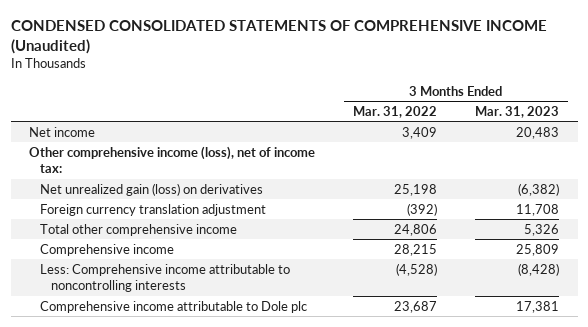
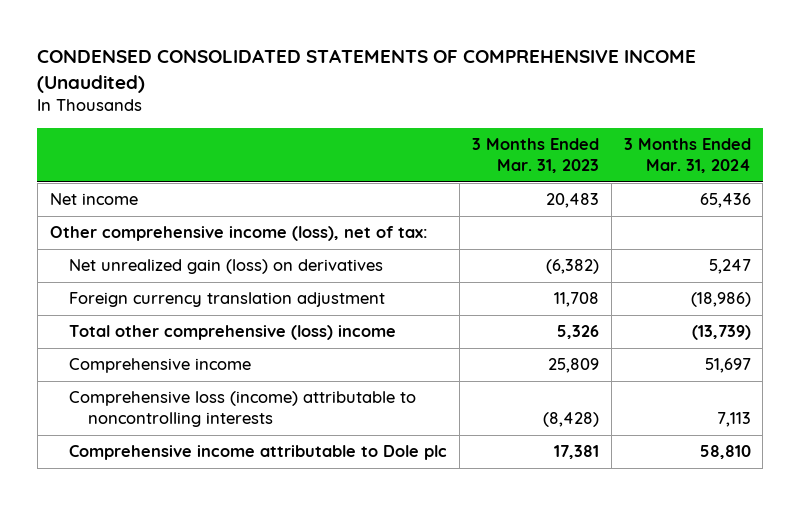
[353,105,438,118] Mar. 31, 2022 -> none
none -> [623,138,751,174] 3 Months Ended Mar. 31, 2024
[29,145,316,174] Other comprehensive income (loss), net of income tax: -> [49,226,428,242] Other comprehensive income (loss), net of tax:
[40,223,238,236] Total other comprehensive income -> [69,325,397,341] Total other comprehensive (loss) income
[40,263,291,293] Less: Comprehensive income attributable to noncontrolling interests -> [69,391,417,428] Comprehensive loss (income) attributable to noncontrolling interests

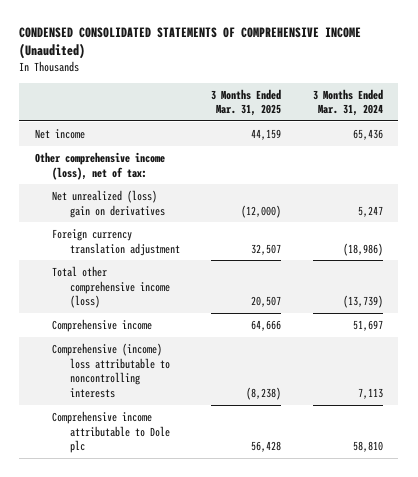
[471,138,599,174] 3 Months Ended Mar. 31, 2023 -> none
none -> [211,88,282,117] 3 Months Ended Mar. 31, 2025
[69,259,384,275] Net unrealized gain (loss) on derivatives -> [52,189,165,218] Net unrealized (loss) gain on derivatives
[69,325,397,341] Total other comprehensive (loss) income -> [52,265,170,309] Total other comprehensive income (loss)
[69,391,417,428] Comprehensive loss (income) attributable to noncontrolling interests -> [52,342,170,398] Comprehensive (income) loss attributable to noncontrolling interests

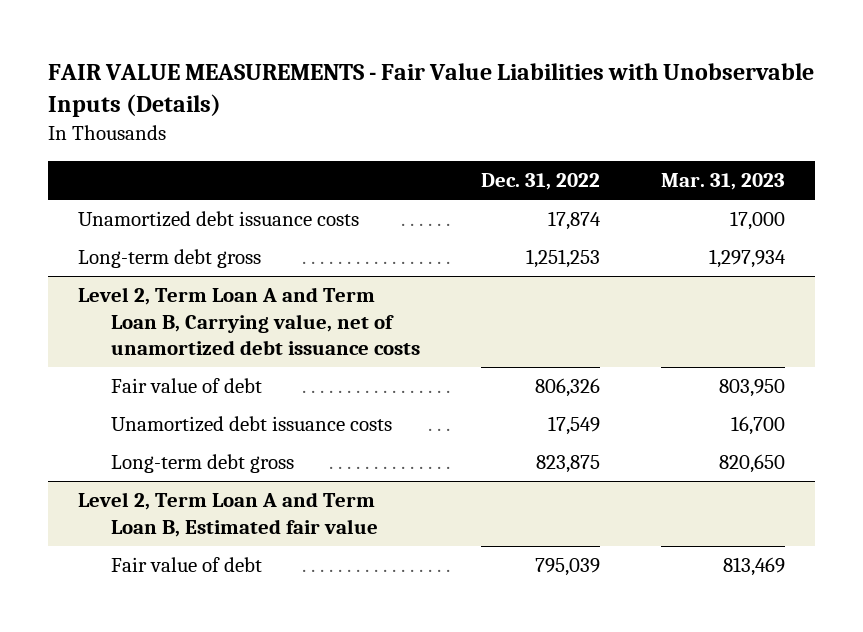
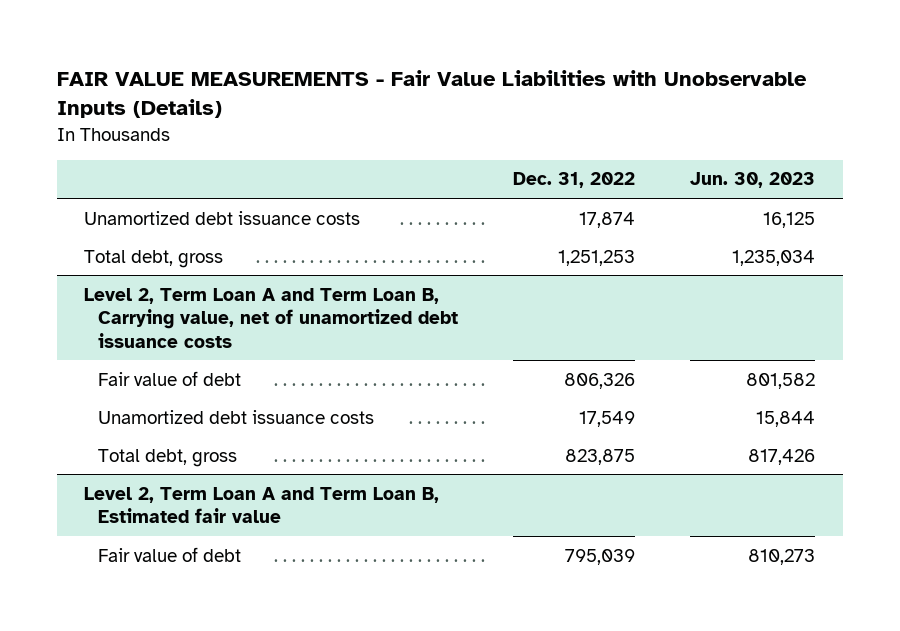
[660,173,785,191] Mar. 31, 2023 -> none
none -> [690,172,816,189] Jun. 30, 2023
[78,249,262,269] Long-term debt gross -> [84,249,224,268] Total debt, gross
[110,454,294,474] Long-term debt gross -> [97,448,237,467] Total debt, gross

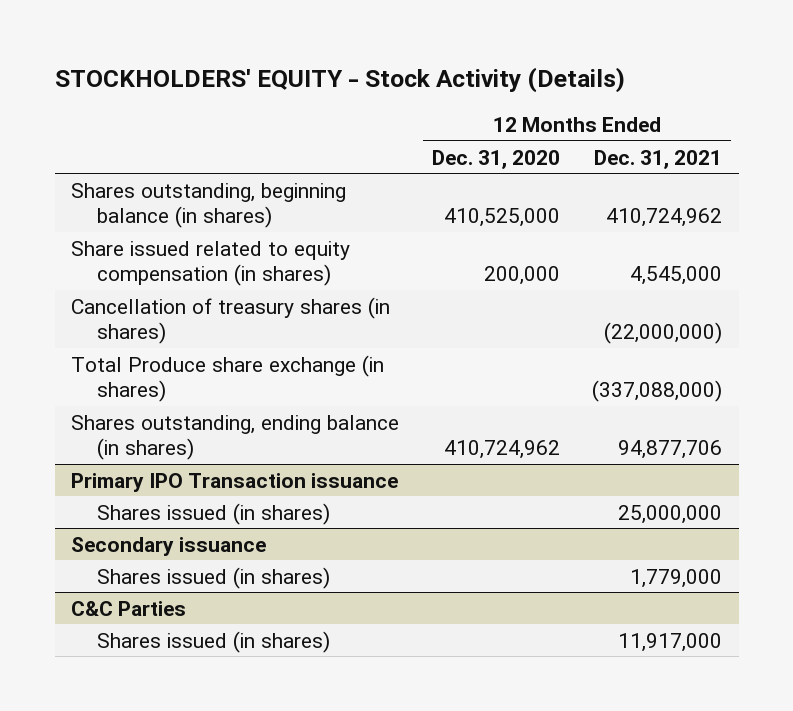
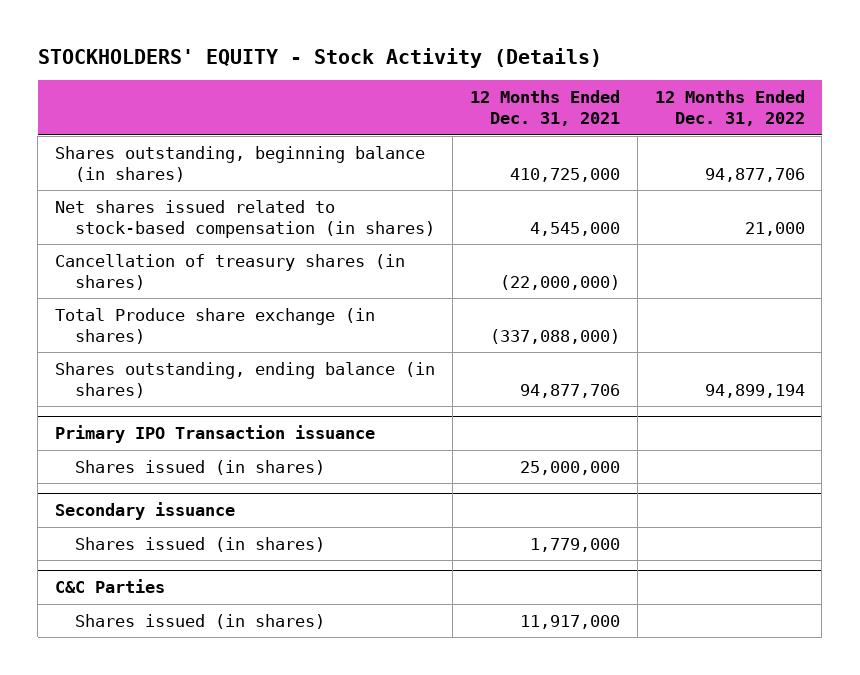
[431,149,560,169] Dec. 31, 2020 -> none
none -> [654,90,805,127] 12 Months Ended Dec. 31, 2022
[606,207,723,227] 410,724,962 -> [509,167,620,182] 410,725,000
[70,240,350,286] Share issued related to equity compensation (in shares) -> [54,199,435,238] Net shares issued related to stock-based compensation (in shares)

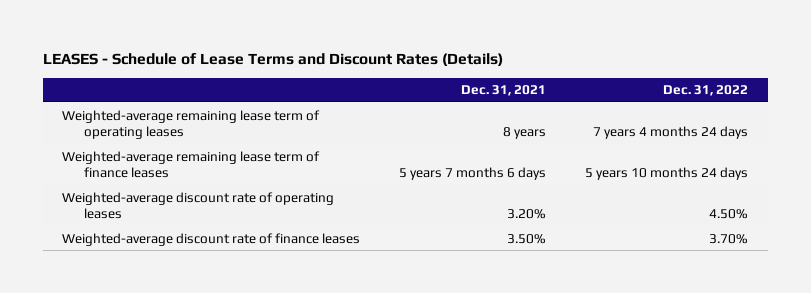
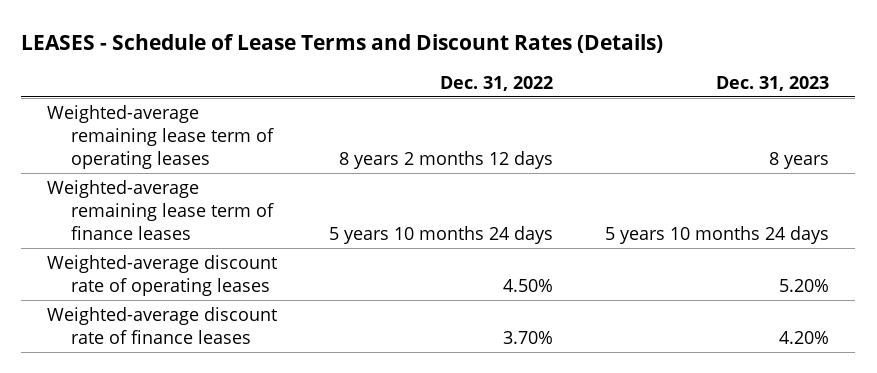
[461,85,547,97] Dec. 31, 2021 -> none
none -> [716,75,830,91] Dec. 31, 2023
[593,125,749,139] 7 years 4 months 24 days -> [339,151,554,170] 8 years 2 months 12 days

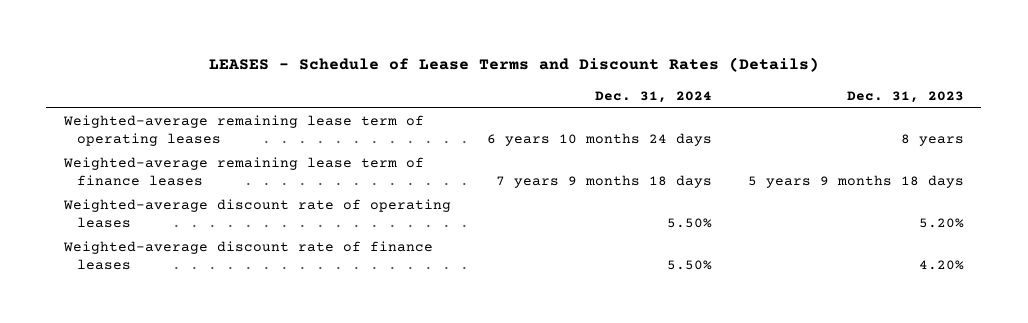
[440,75,554,91] Dec. 31, 2022 -> none
none -> [594,90,712,103] Dec. 31, 2024
[605,226,830,245] 5 years 10 months 24 days -> [747,175,964,189] 5 years 9 months 18 days

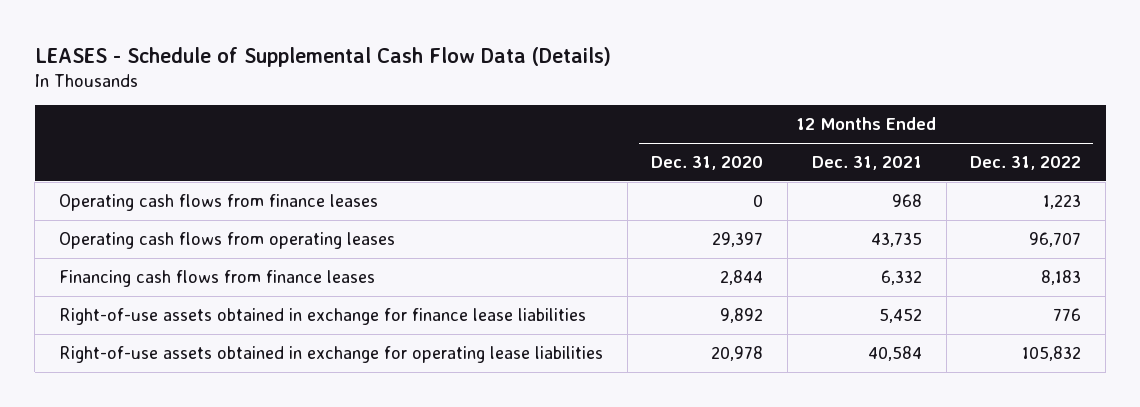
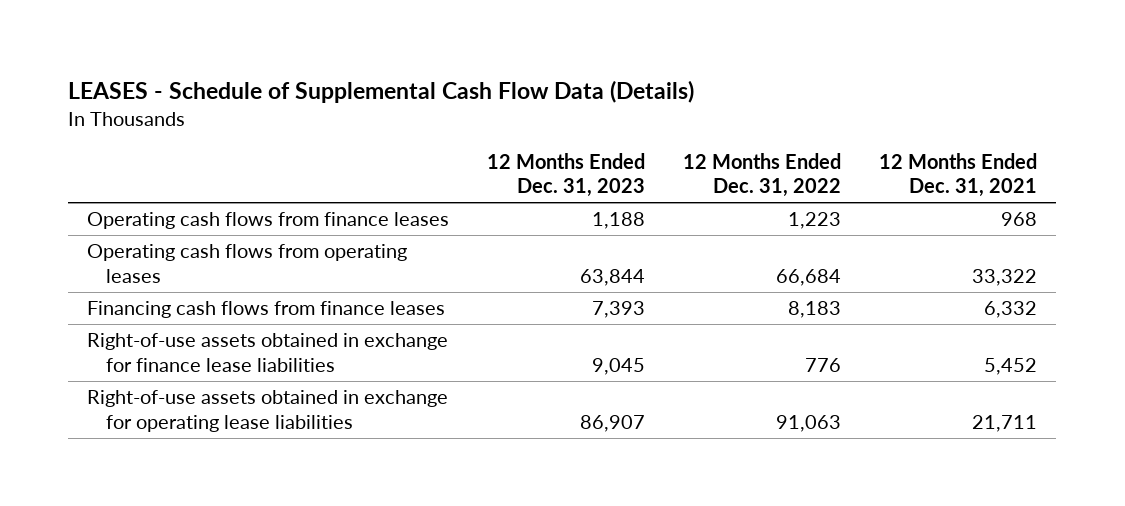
[651,156,764,171] Dec. 31, 2020 -> none
none -> [487,152,646,198] 12 Months Ended Dec. 31, 2023
[870,232,922,248] 43,735 -> [972,268,1038,286] 33,322
[1029,232,1082,248] 96,707 -> [776,268,842,286] 66,684
[867,346,922,362] 40,584 -> [972,414,1038,432] 21,711
[1022,346,1082,362] 105,832 -> [776,414,842,432] 91,063

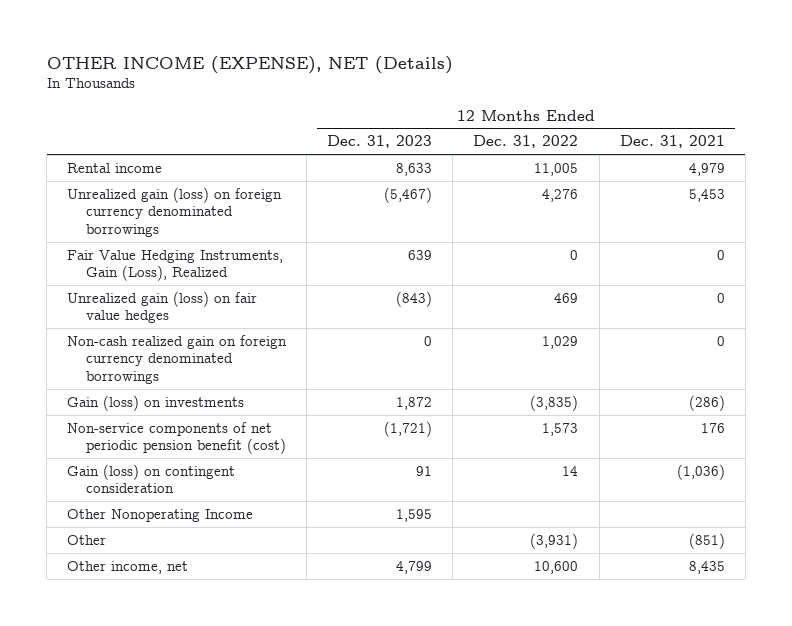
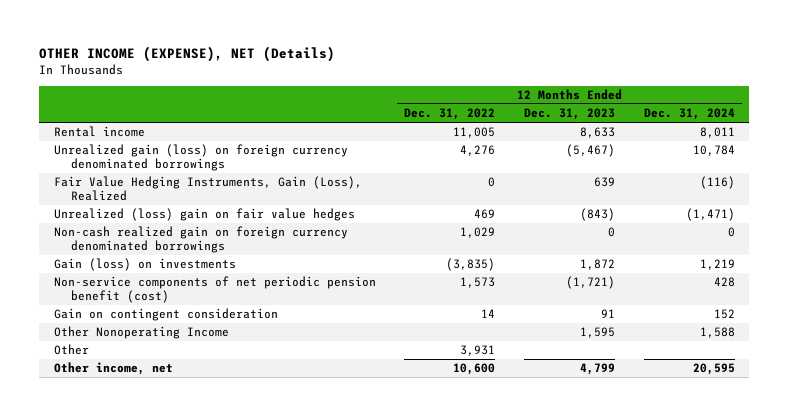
[619,135,725,149] Dec. 31, 2021 -> none
none -> [643,108,735,121] Dec. 31, 2024
[67,290,258,324] Unrealized gain (loss) on fair value hedges -> [53,208,355,222] Unrealized (loss) gain on fair value hedges
[67,463,236,494] Gain (loss) on contingent consideration -> [53,308,278,322] Gain on contingent consideration
[530,532,579,549] (3,931) -> [460,345,496,357] 3,931

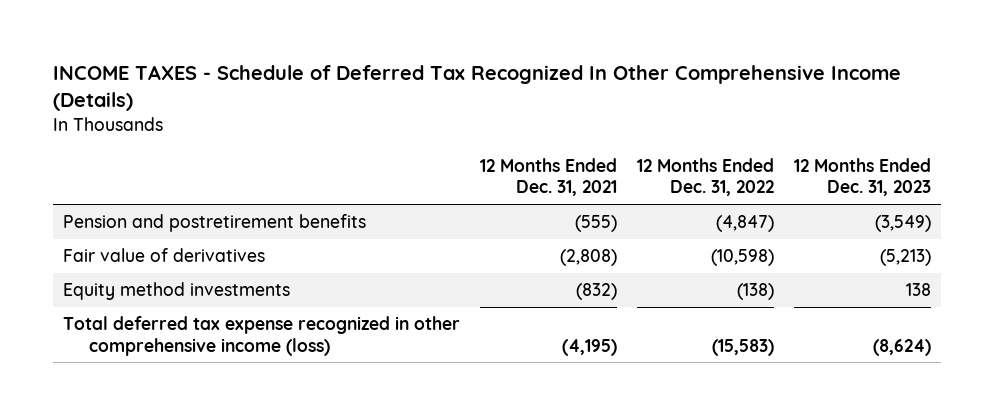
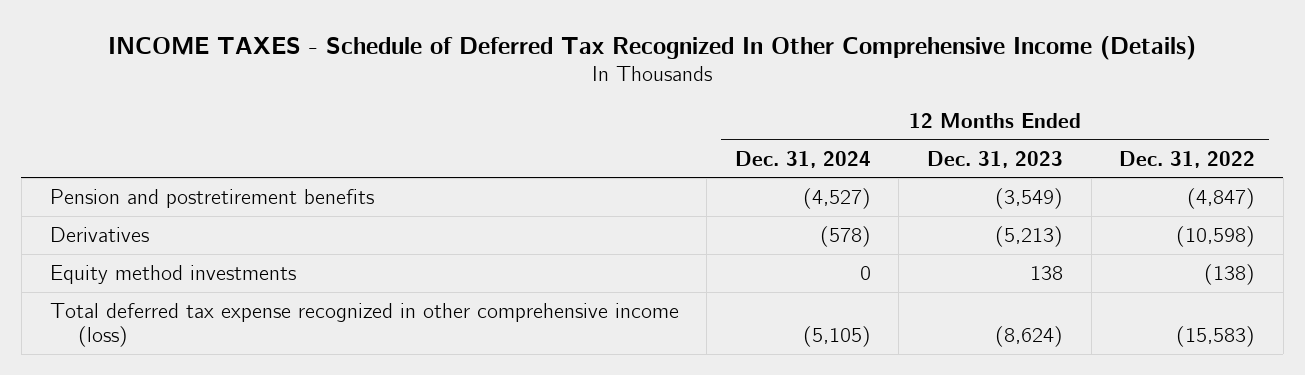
[480,158,618,197] 12 Months Ended Dec. 31, 2021 -> none
none -> [734,150,871,168] Dec. 31, 2024
[63,248,266,263] Fair value of derivatives -> [49,226,149,242] Derivatives

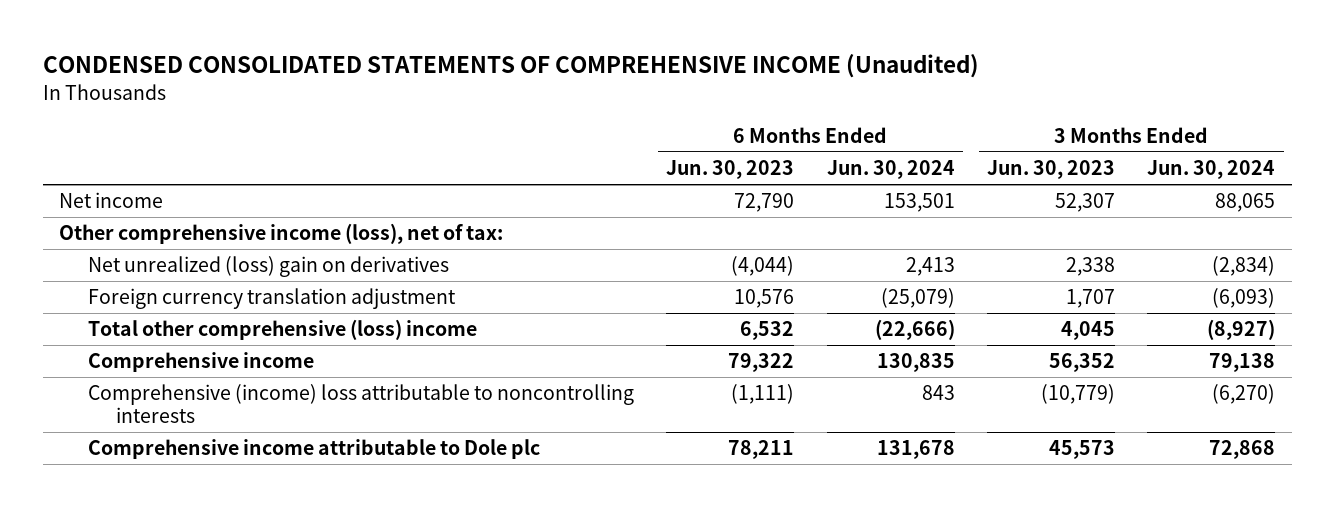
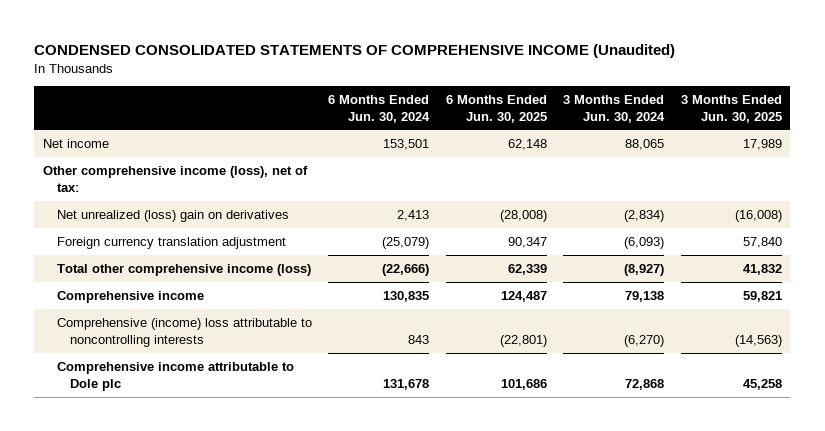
[666,160,795,180] Jun. 30, 2023 -> none
[987,160,1116,180] Jun. 30, 2023 -> none
none -> [445,94,547,123] 6 Months Ended Jun. 30, 2025
none -> [680,94,782,123] 3 Months Ended Jun. 30, 2025
[87,319,477,341] Total other comprehensive (loss) income -> [56,263,311,276] Total other comprehensive income (loss)

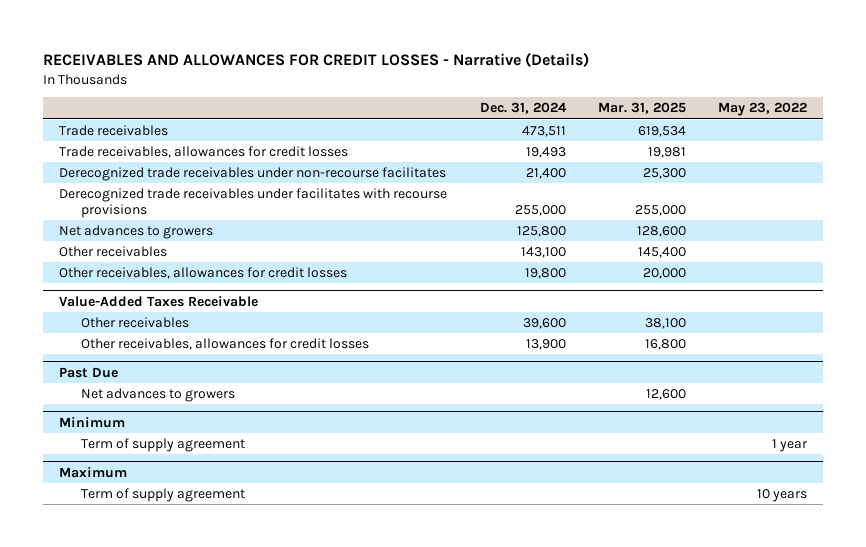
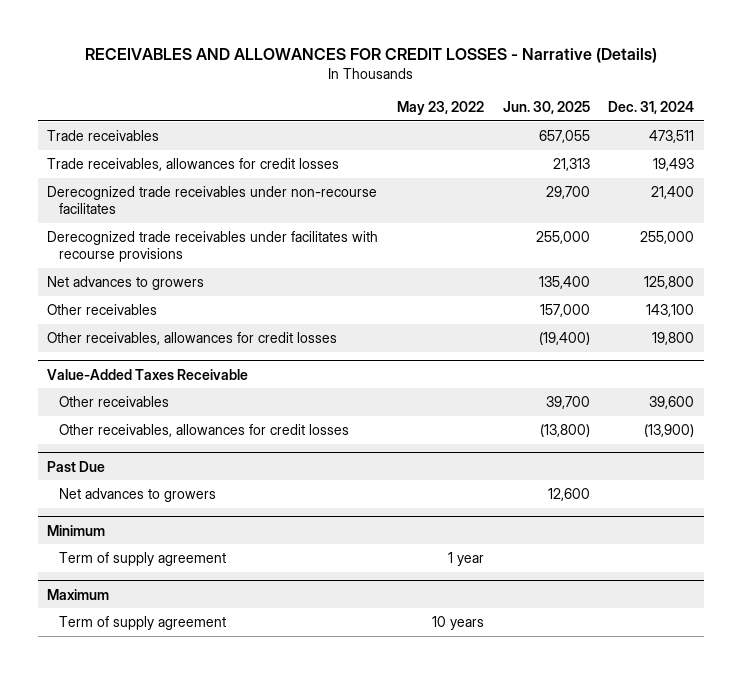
[597,102,686,115] Mar. 31, 2025 -> none
none -> [502,100,590,114] Jun. 30, 2025
[525,338,566,350] 13,900 -> [644,424,695,438] (13,900)

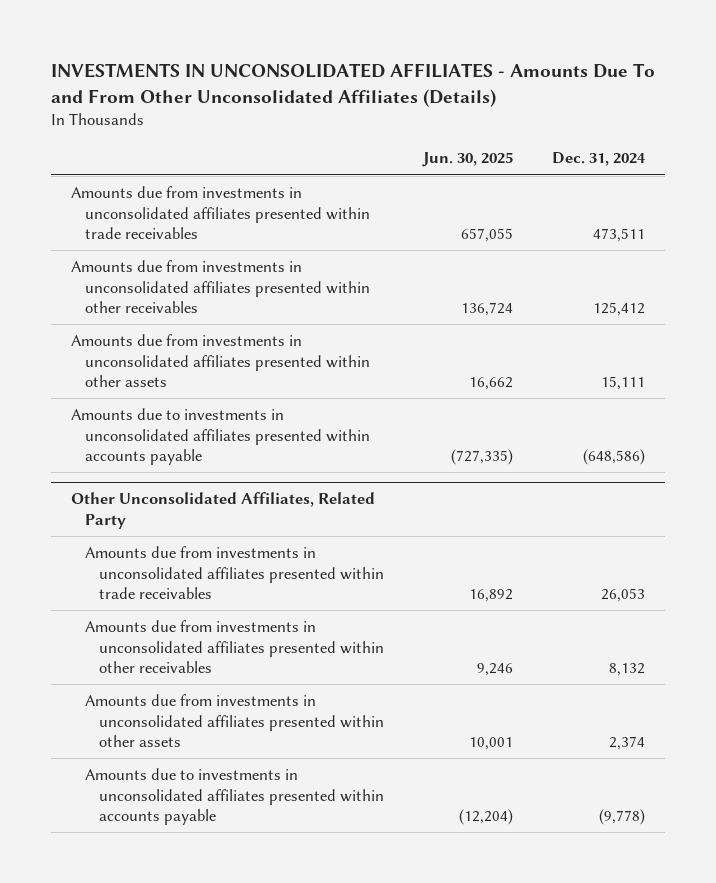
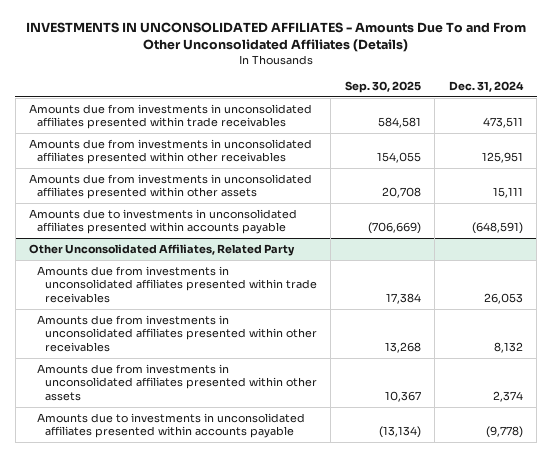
[422,152,514,168] Jun. 30, 2025 -> none
none -> [344,80,421,93] Sep. 30, 2025
[593,302,646,317] 125,412 -> [481,152,523,164] 125,951
[583,449,646,466] (648,586) -> [471,222,523,235] (648,591)

